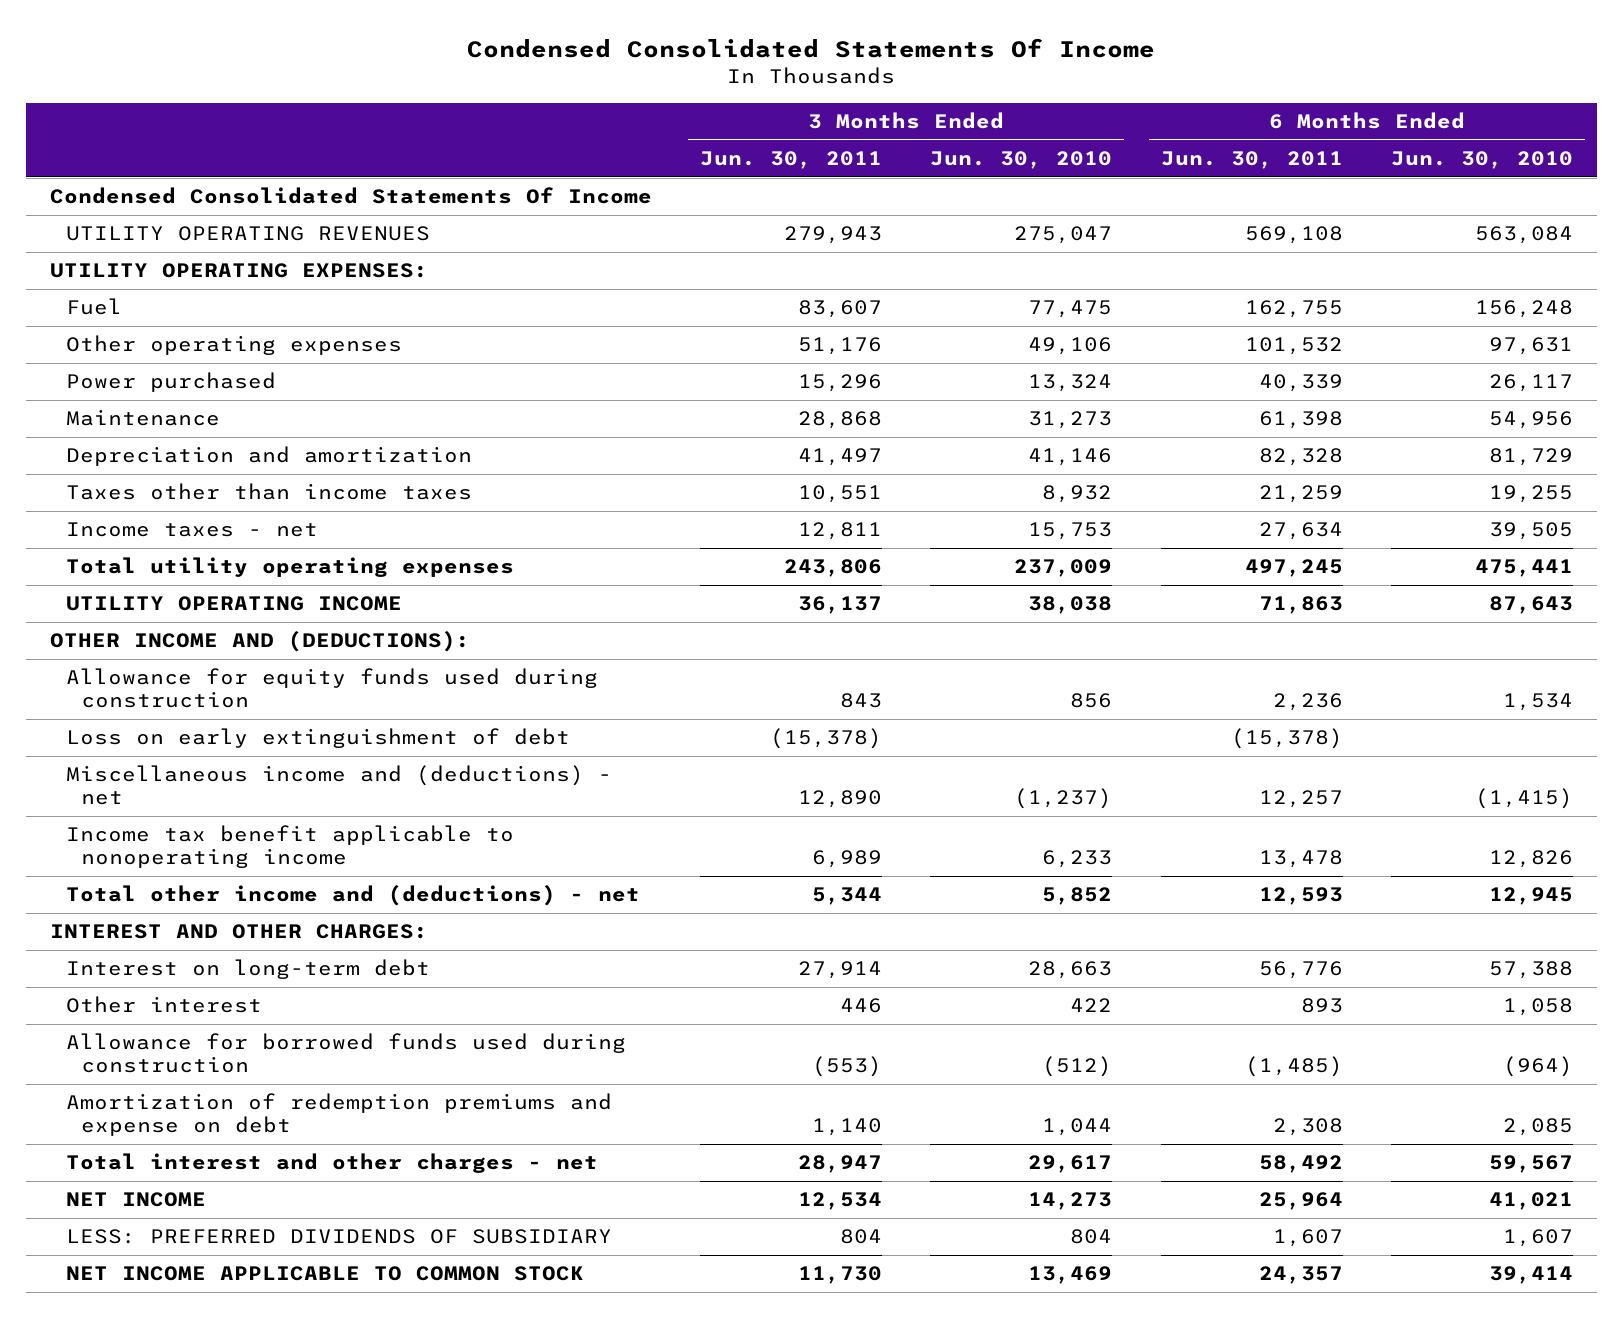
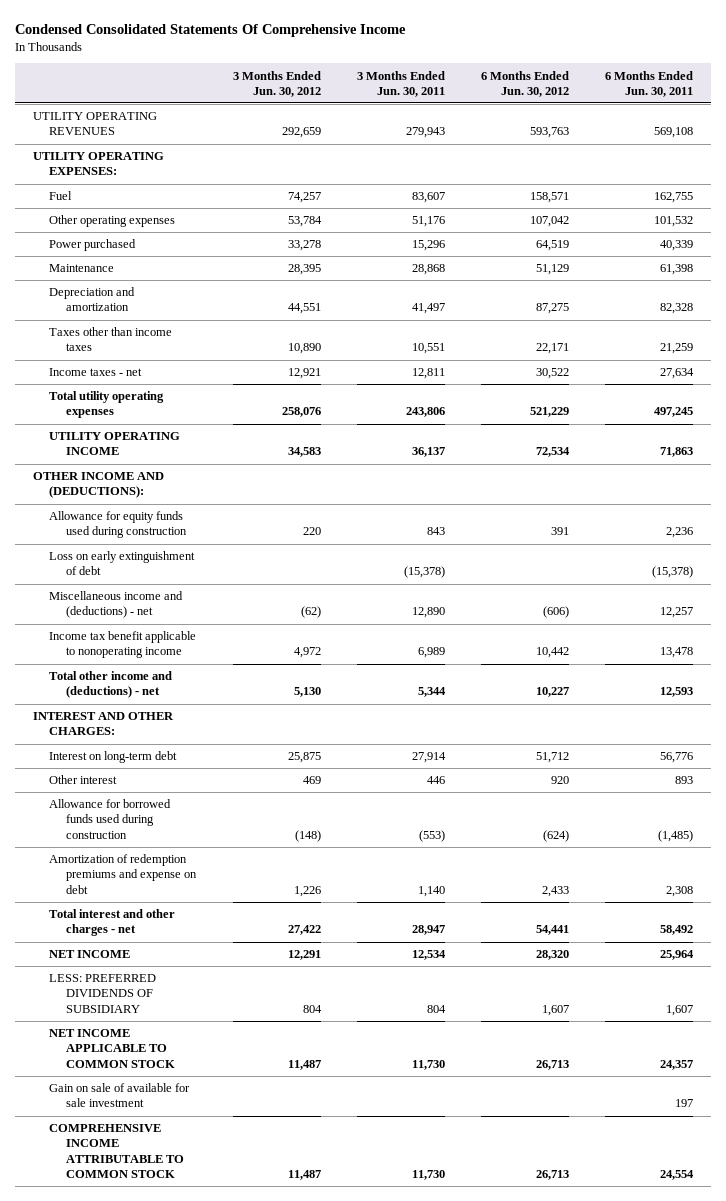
[467,37,1156,58] Condensed Consolidated Statements Of Income -> [14,24,406,38] Condensed Consolidated Statements Of Comprehensive Income
[930,151,1113,170] Jun. 30, 2010 -> none
[1390,151,1573,170] Jun. 30, 2010 -> none
none -> [232,70,321,97] 3 Months Ended Jun. 30, 2012
none -> [480,70,569,97] 6 Months Ended Jun. 30, 2012
[50,187,653,205] Condensed Consolidated Statements Of Income -> none
none -> [49,1083,191,1108] Gain on sale of available for sale investment
none -> [49,1124,185,1178] COMPREHENSIVE INCOME ATTRIBUTABLE TO COMMON STOCK

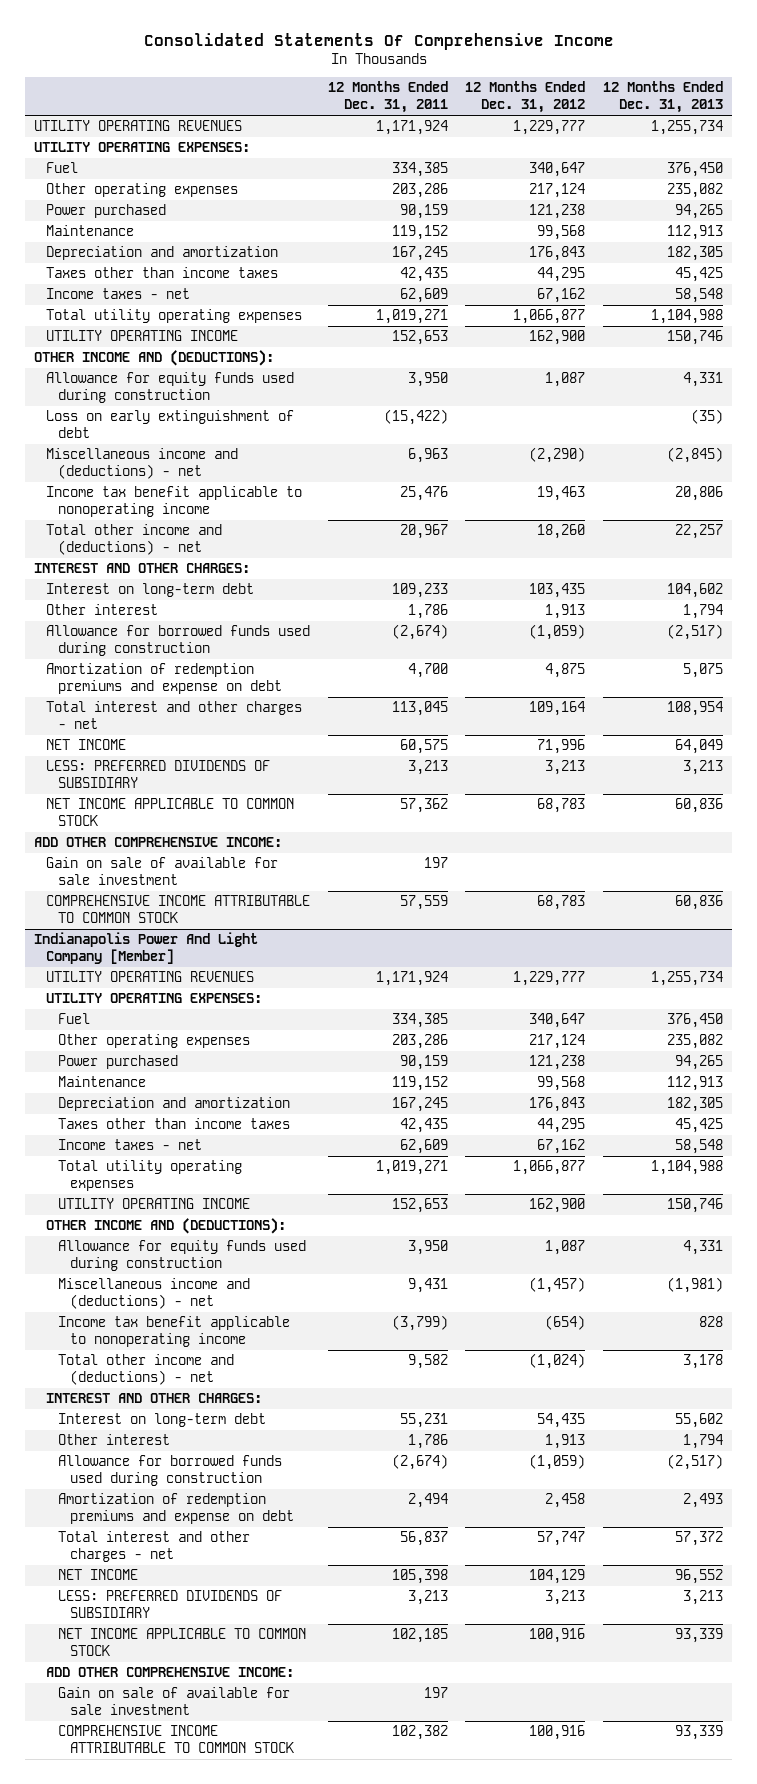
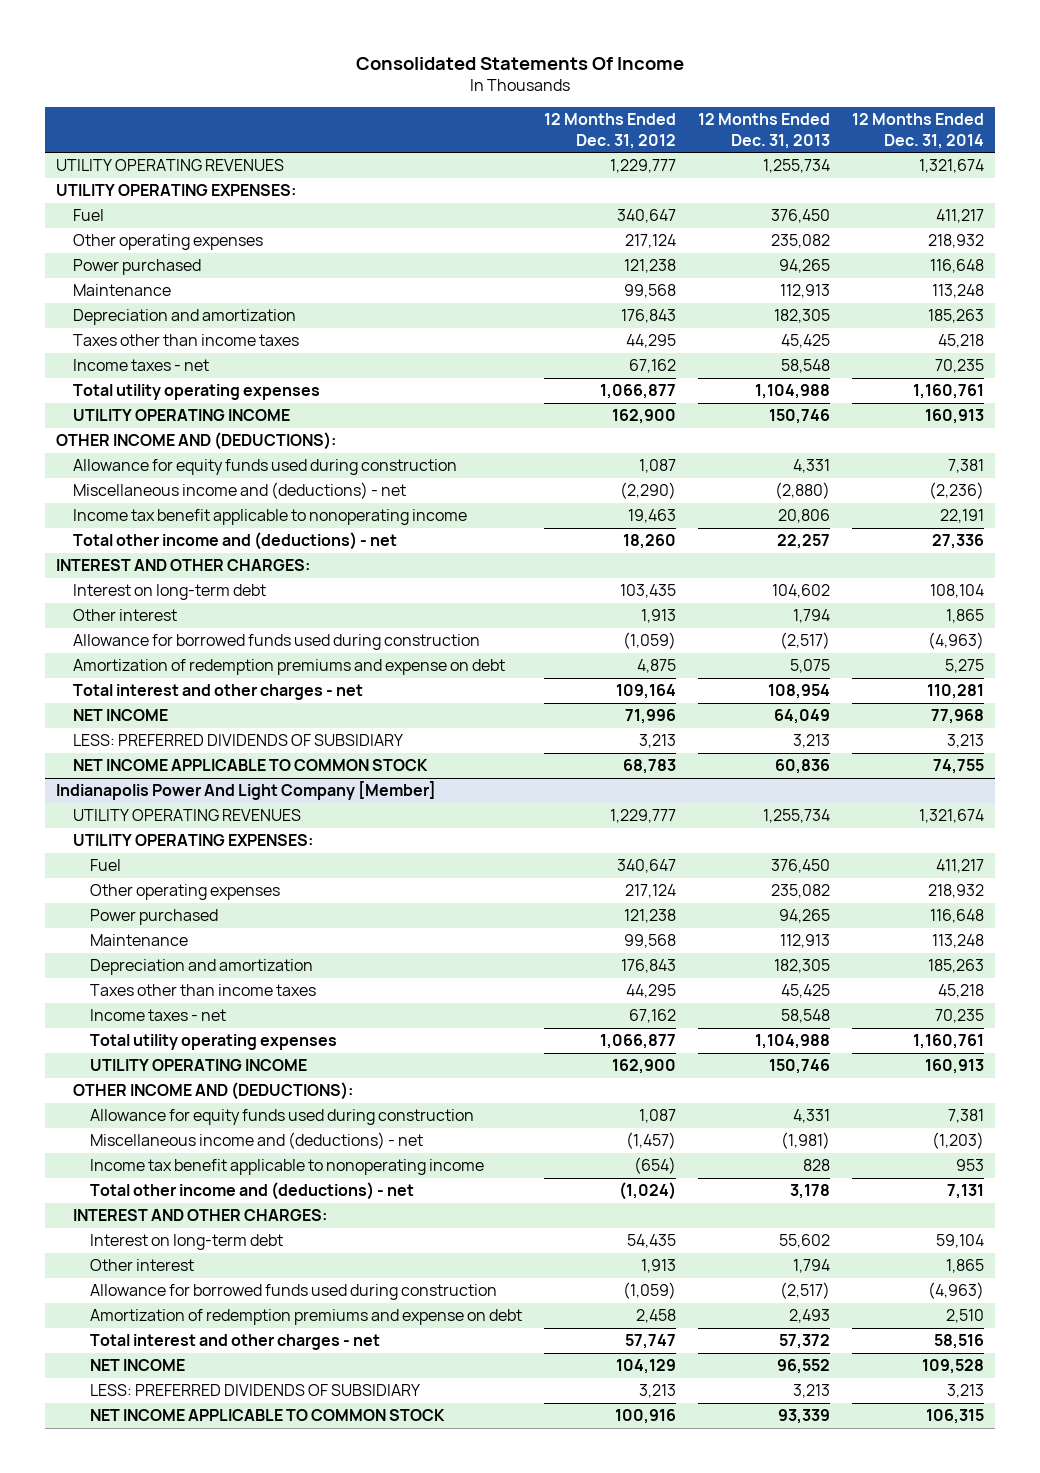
[143,32,614,50] Consolidated Statements Of Comprehensive Income -> [355,56,684,70] Consolidated Statements Of Income
[327,81,448,114] 12 Months Ended Dec. 31, 2011 -> none
none -> [851,113,984,149] 12 Months Ended Dec. 31, 2014
[45,410,294,439] Loss on early extinguishment of debt -> none
[667,447,724,464] (2,845) -> [774,482,830,500] (2,880)
[33,837,282,848] ADD OTHER COMPREHENSIVE INCOME: -> none
[45,857,278,886] Gain on sale of available for sale investment -> none
[45,895,310,924] COMPREHENSIVE INCOME ATTRIBUTABLE TO COMMON STOCK -> none
[45,1667,294,1678] ADD OTHER COMPREHENSIVE INCOME: -> none
[57,1687,290,1716] Gain on sale of available for sale investment -> none
[57,1725,294,1754] COMPREHENSIVE INCOME ATTRIBUTABLE TO COMMON STOCK -> none

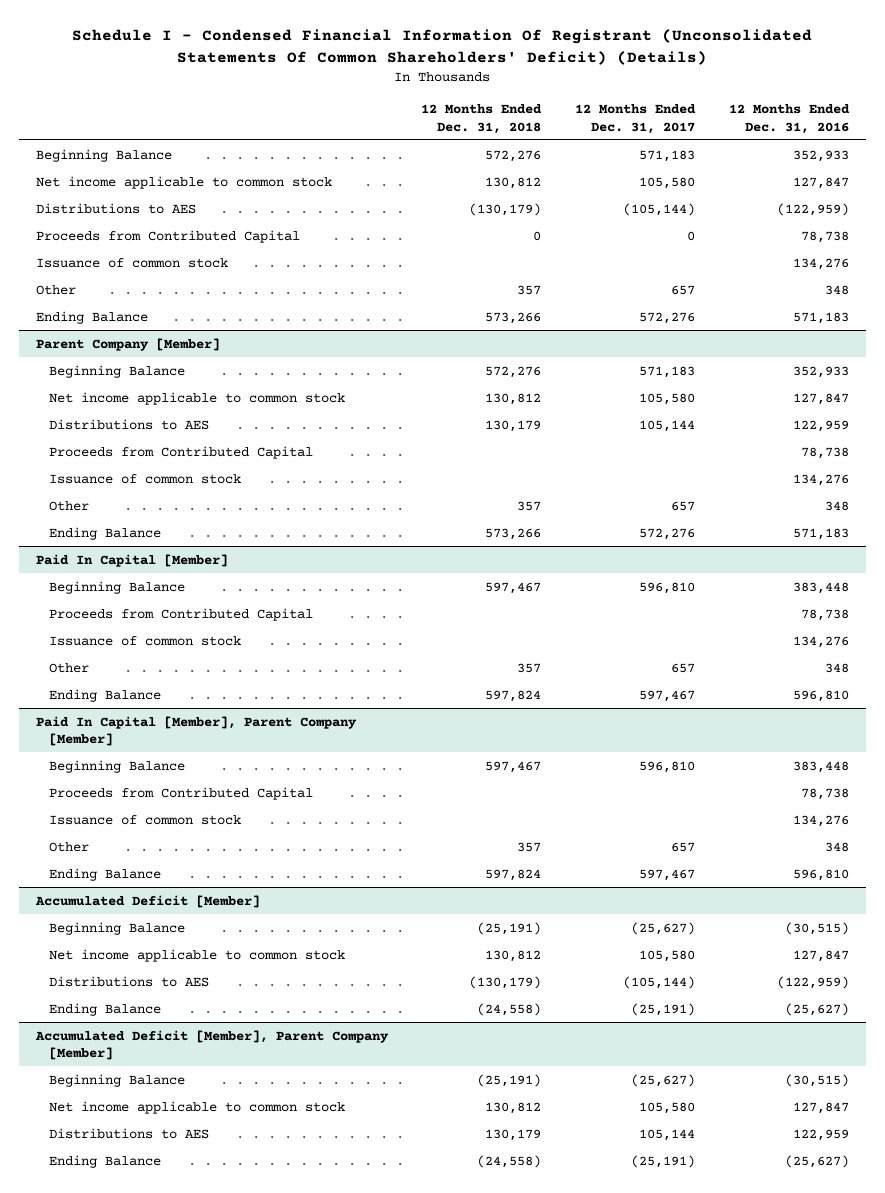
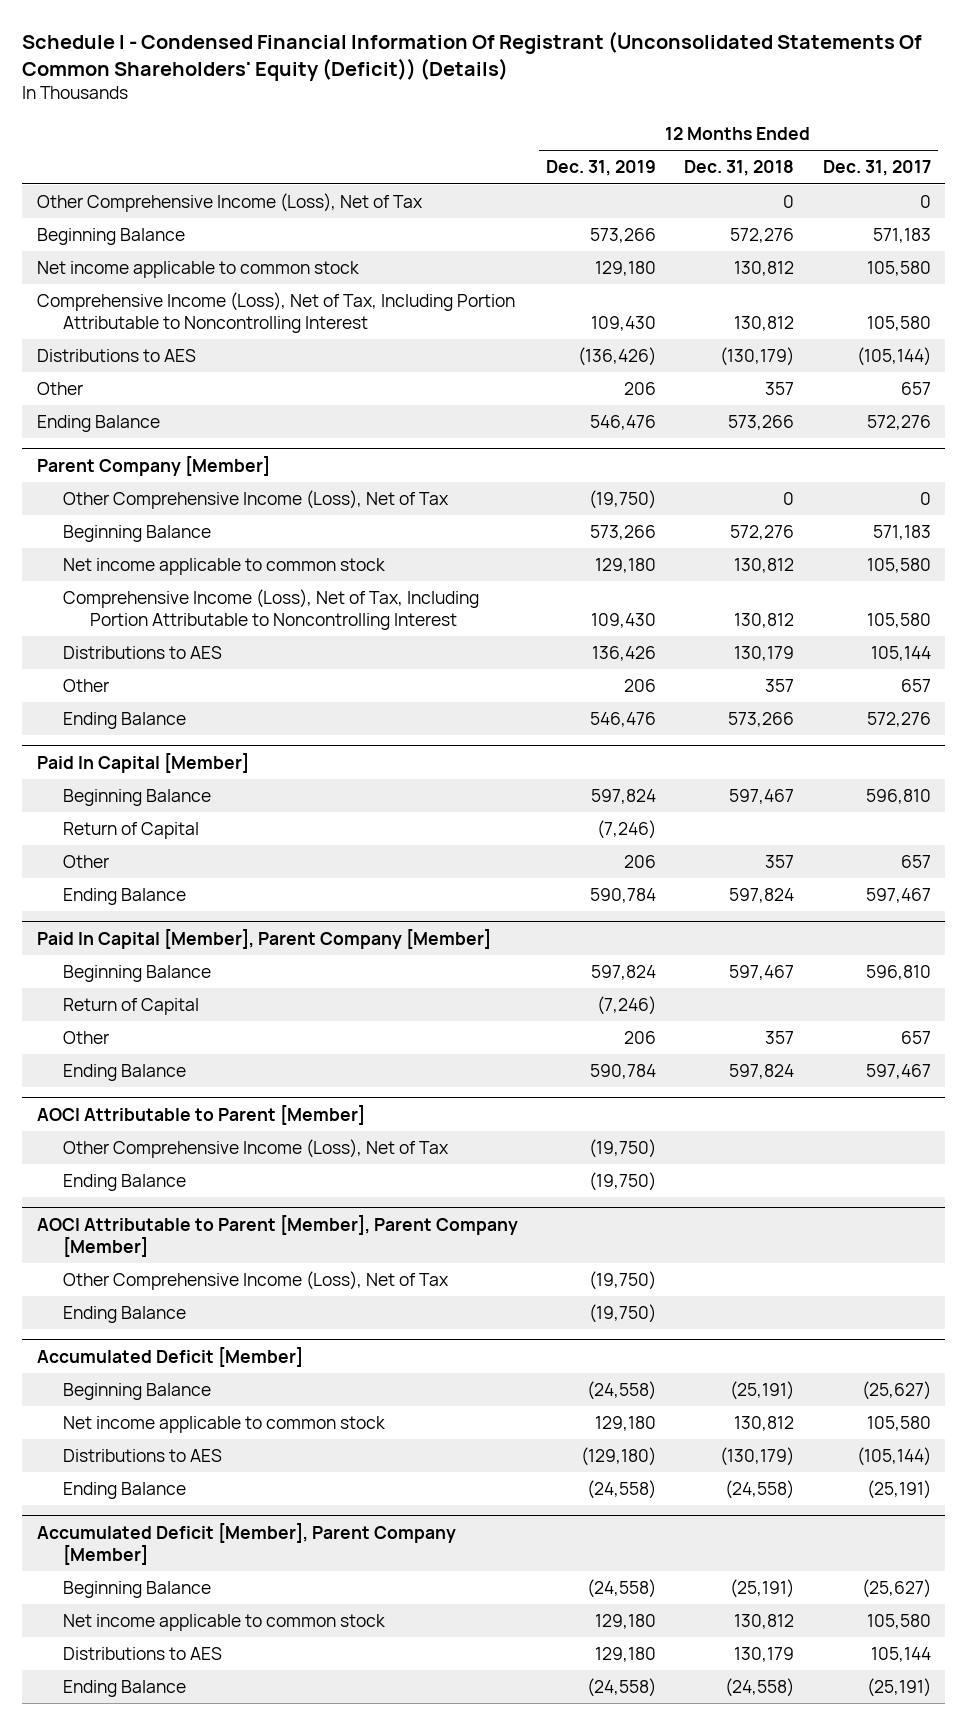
[72,29,813,66] Schedule I - Condensed Financial Information Of Registrant (Unconsolidated Statements Of Common Shareholders' Deficit) (Details) -> [22,31,923,82] Schedule I - Condensed Financial Information Of Registrant (Unconsolidated Statements Of Common Shareholders' Equity (Deficit)) (Details)
[729,103,851,134] 12 Months Ended Dec. 31, 2016 -> none
none -> [546,160,657,177] Dec. 31, 2019
none -> [36,193,423,213] Other Comprehensive Income (Loss), Net of Tax
none -> [36,292,515,333] Comprehensive Income (Loss), Net of Tax, Including Portion Attributable to Noncontrolling Interest
[35,229,300,243] Proceeds from Contributed Capital -> none
[35,257,228,268] Issuance of common stock -> none
none -> [63,490,450,510] Other Comprehensive Income (Loss), Net of Tax
none -> [63,589,480,630] Comprehensive Income (Loss), Net of Tax, Including Portion Attributable to Noncontrolling Interest
[49,445,314,459] Proceeds from Contributed Capital -> none
[49,473,242,484] Issuance of common stock -> none
[49,607,314,621] Proceeds from Contributed Capital -> none
[49,635,242,646] Issuance of common stock -> none
none -> [63,822,200,840] Return of Capital
[49,786,314,800] Proceeds from Contributed Capital -> none
[49,814,242,825] Issuance of common stock -> none
none -> [63,998,200,1016] Return of Capital
none -> [36,1104,365,1125] AOCI Attributable to Parent [Member]
none -> [63,1139,450,1159] Other Comprehensive Income (Loss), Net of Tax
none -> [63,1174,187,1192] Ending Balance
none -> [36,1214,518,1257] AOCI Attributable to Parent [Member], Parent Company [Member]
none -> [63,1271,450,1291] Other Comprehensive Income (Loss), Net of Tax
none -> [63,1306,187,1324] Ending Balance

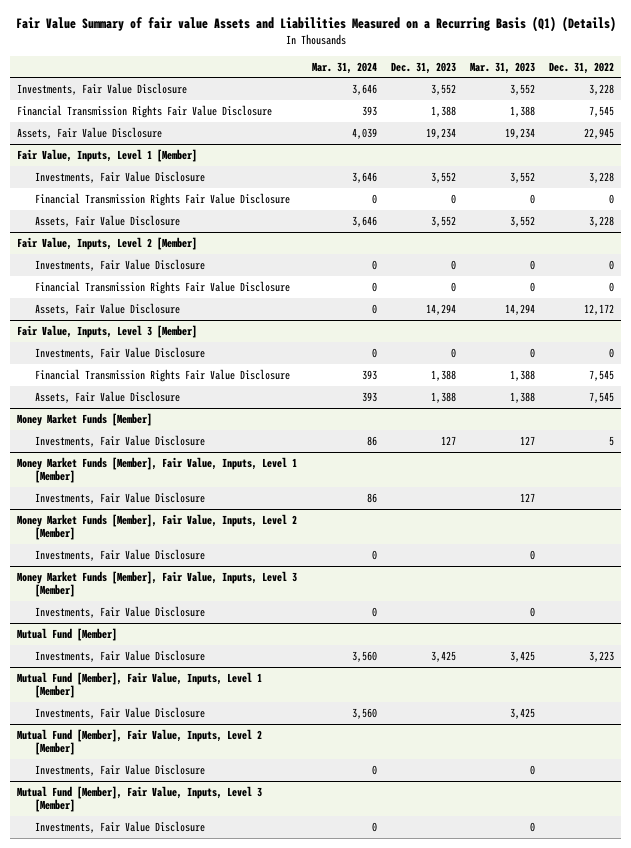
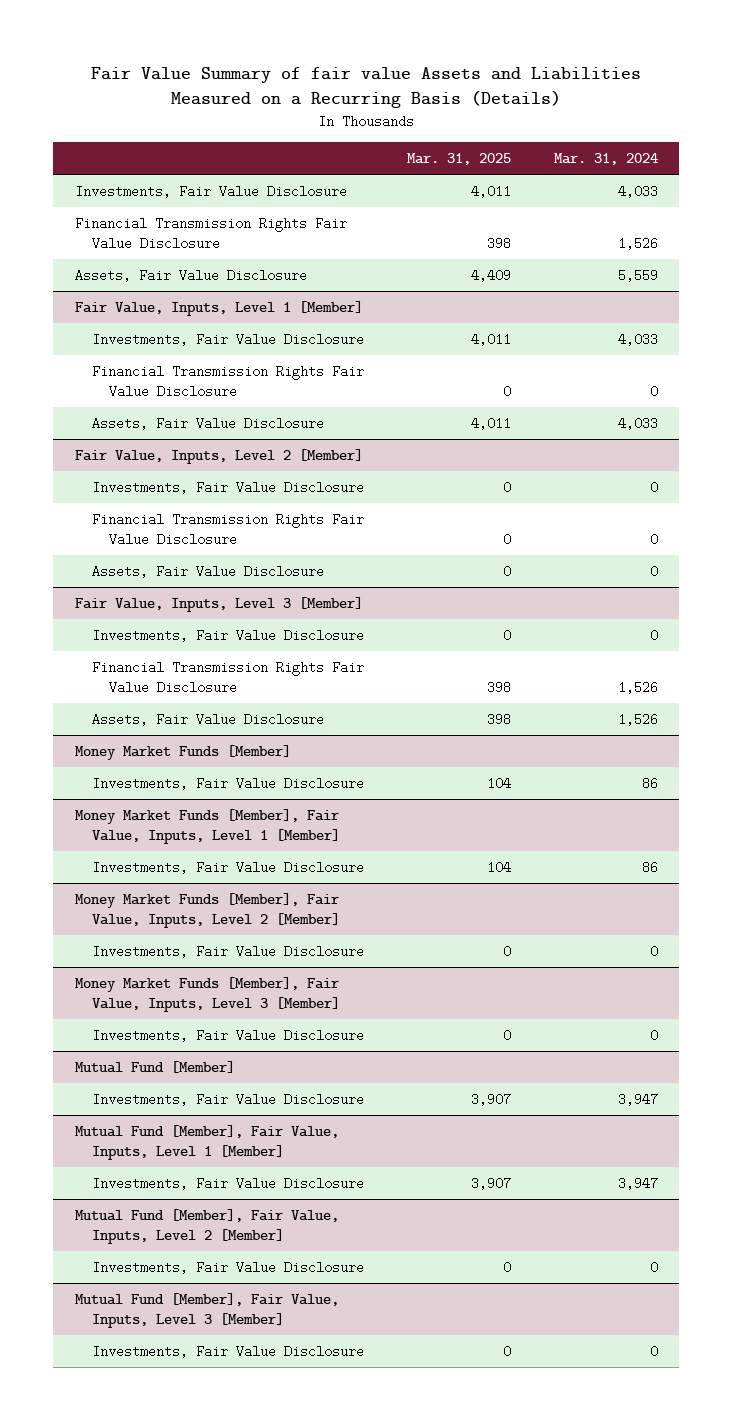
[15,16,616,33] Fair Value Summary of fair value Assets and Liabilities Measured on a Recurring Basis (Q1) (Details) -> [91,66,642,108] Fair Value Summary of fair value Assets and Liabilities Measured on a Recurring Basis (Details)
[390,61,456,74] Dec. 31, 2023 -> none
[469,61,535,74] Mar. 31, 2023 -> none
[548,61,614,74] Dec. 31, 2022 -> none
none -> [406,153,511,166] Mar. 31, 2025
[351,83,377,95] 3,646 -> [617,185,658,199] 4,033
[361,105,377,116] 393 -> [617,237,658,251] 1,526
[351,127,377,139] 4,039 -> [617,269,658,283] 5,559
[351,171,377,183] 3,646 -> [617,333,658,347] 4,033
[351,215,377,227] 3,646 -> [617,417,658,431] 4,033
[361,369,377,380] 393 -> [617,681,658,695] 1,526
[361,391,377,402] 393 -> [617,713,658,727] 1,526
[351,650,377,662] 3,560 -> [617,1093,658,1107] 3,947
[351,707,377,719] 3,560 -> [617,1177,658,1191] 3,947

